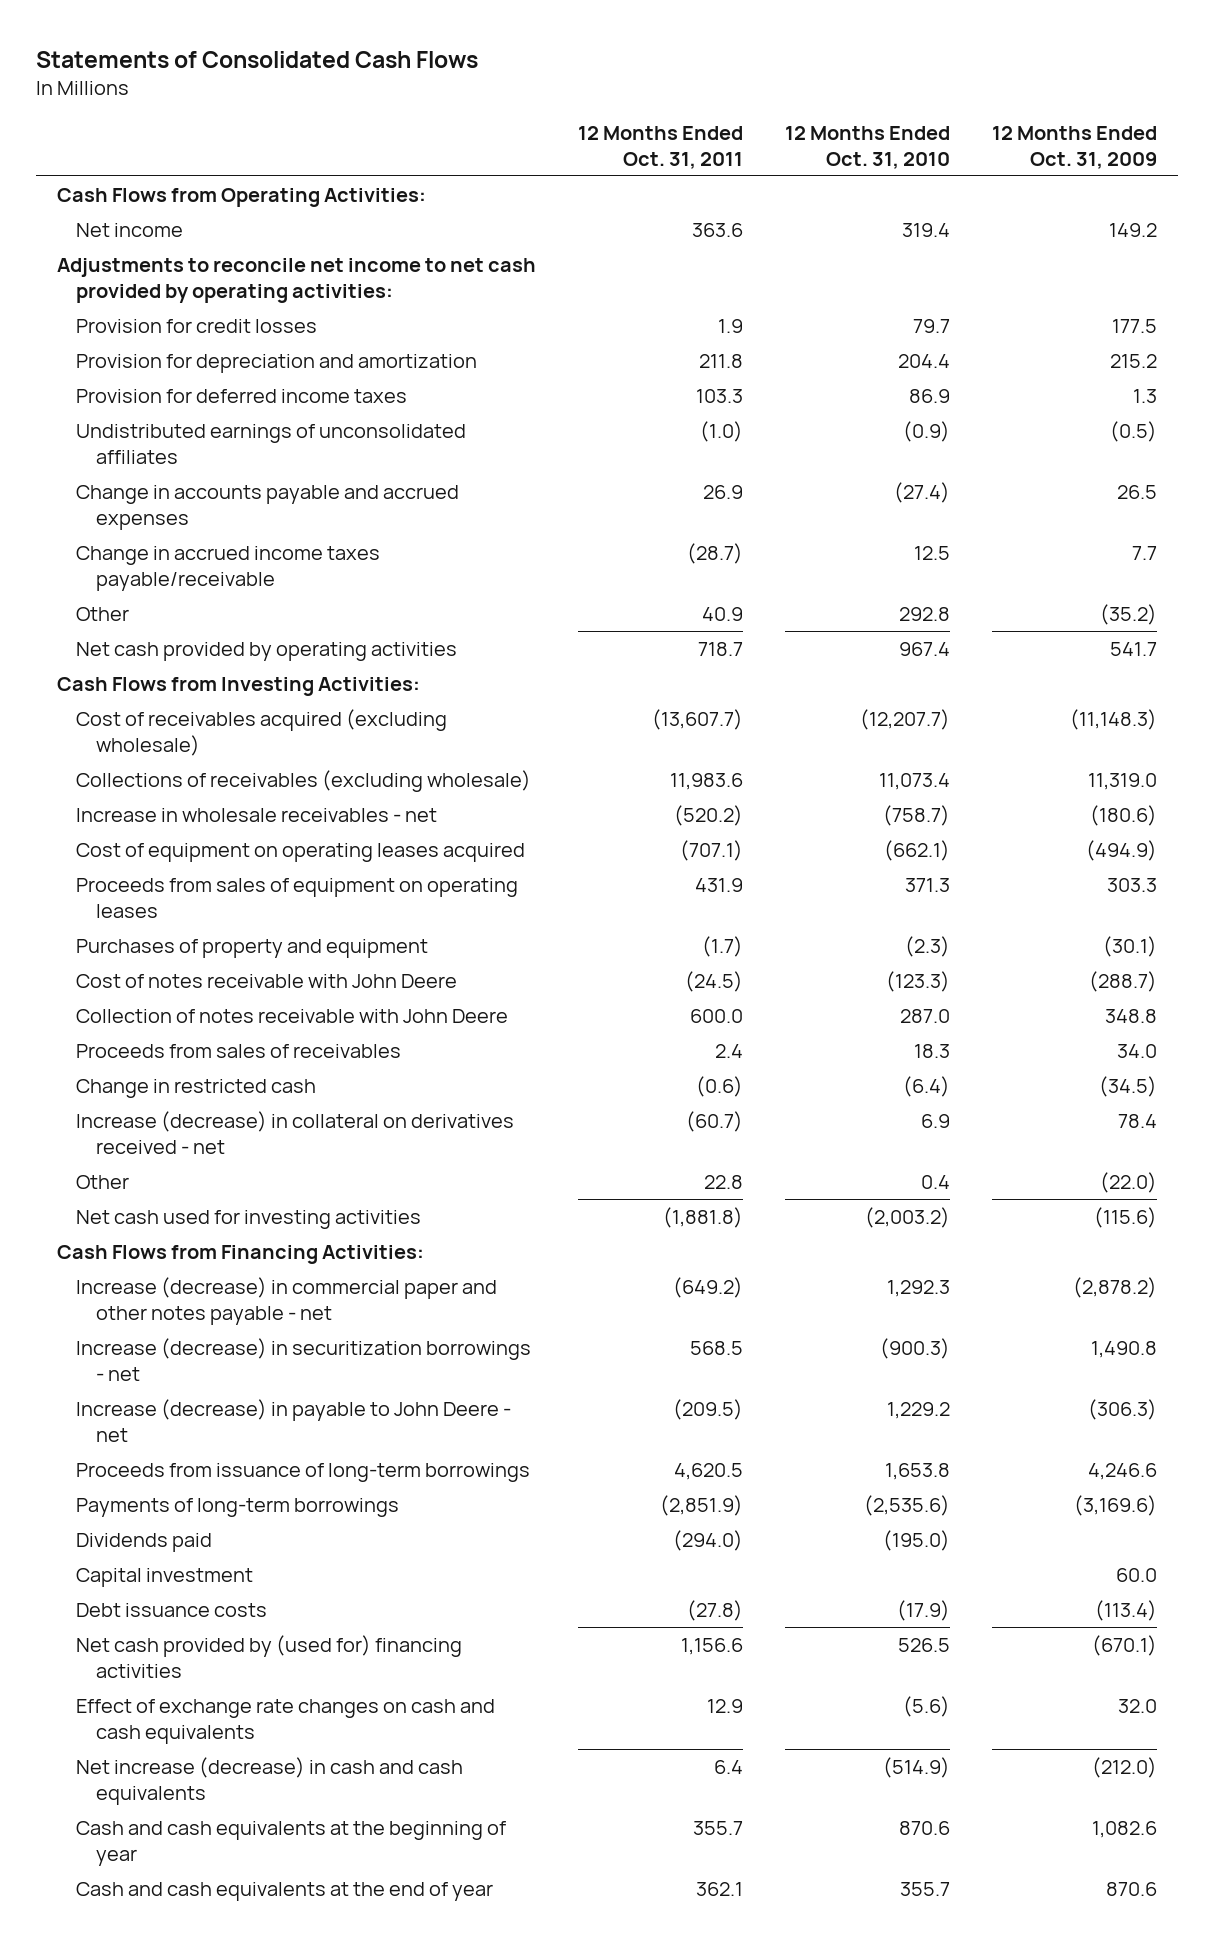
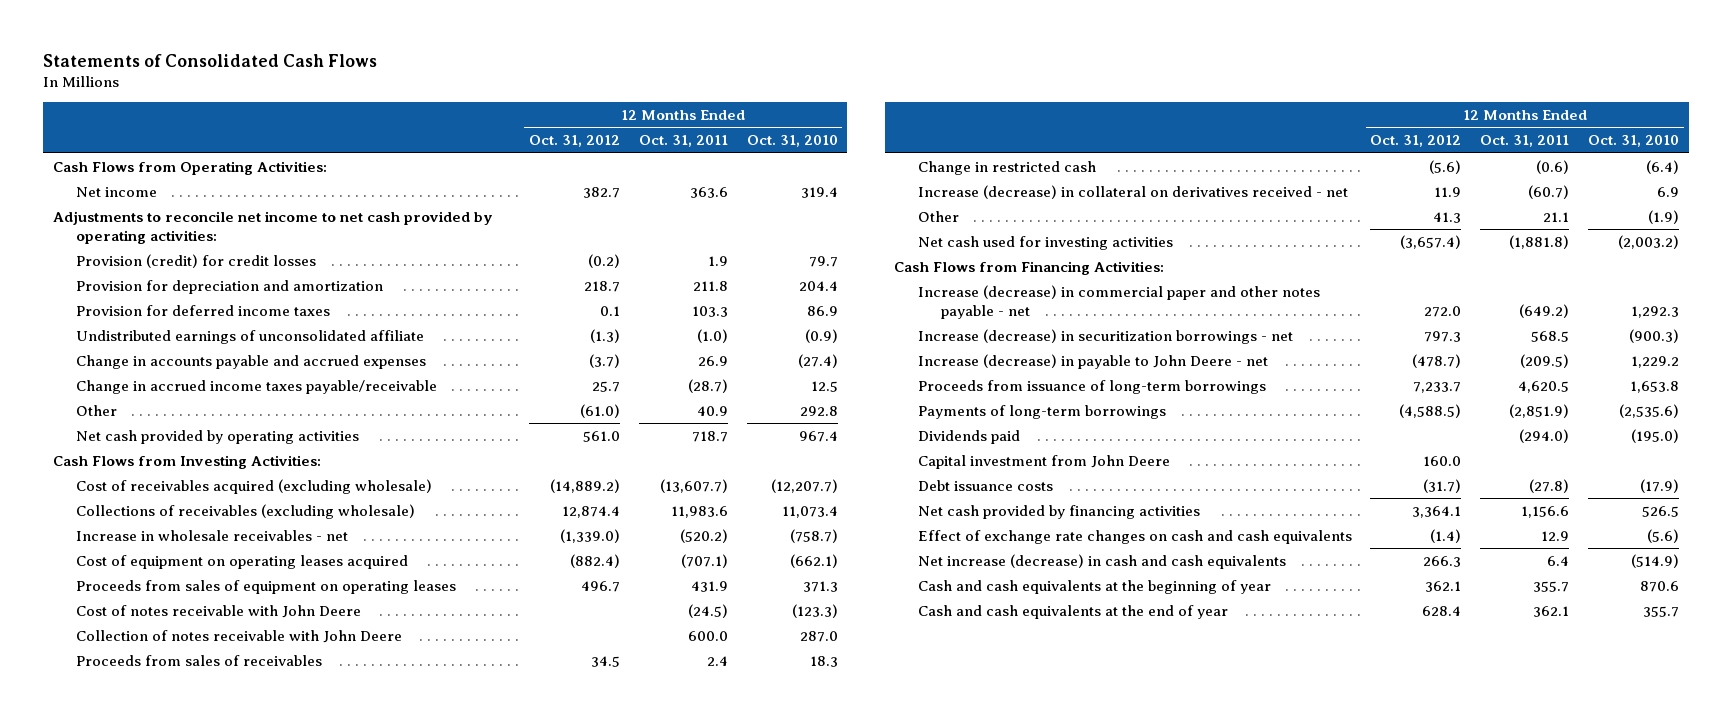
[991,125,1157,169] 12 Months Ended Oct. 31, 2009 -> none
none -> [528,135,620,148] Oct. 31, 2012
[76,318,318,333] Provision for credit losses -> [75,253,316,268] Provision (credit) for credit losses
[76,423,467,464] Undistributed earnings of unconsolidated affiliates -> [75,329,424,344] Undistributed earnings of unconsolidated affiliate
[76,938,429,958] Purchases of property and equipment -> none
[703,1174,743,1189] 22.8 -> [1543,211,1570,222] 21.1
[920,1174,950,1189] 0.4 -> [1648,209,1680,224] (1.9)
[76,1567,254,1587] Capital investment -> [917,454,1170,469] Capital investment from John Deere
[76,1634,463,1678] Net cash provided by (used for) financing activities -> [917,504,1200,519] Net cash provided by financing activities

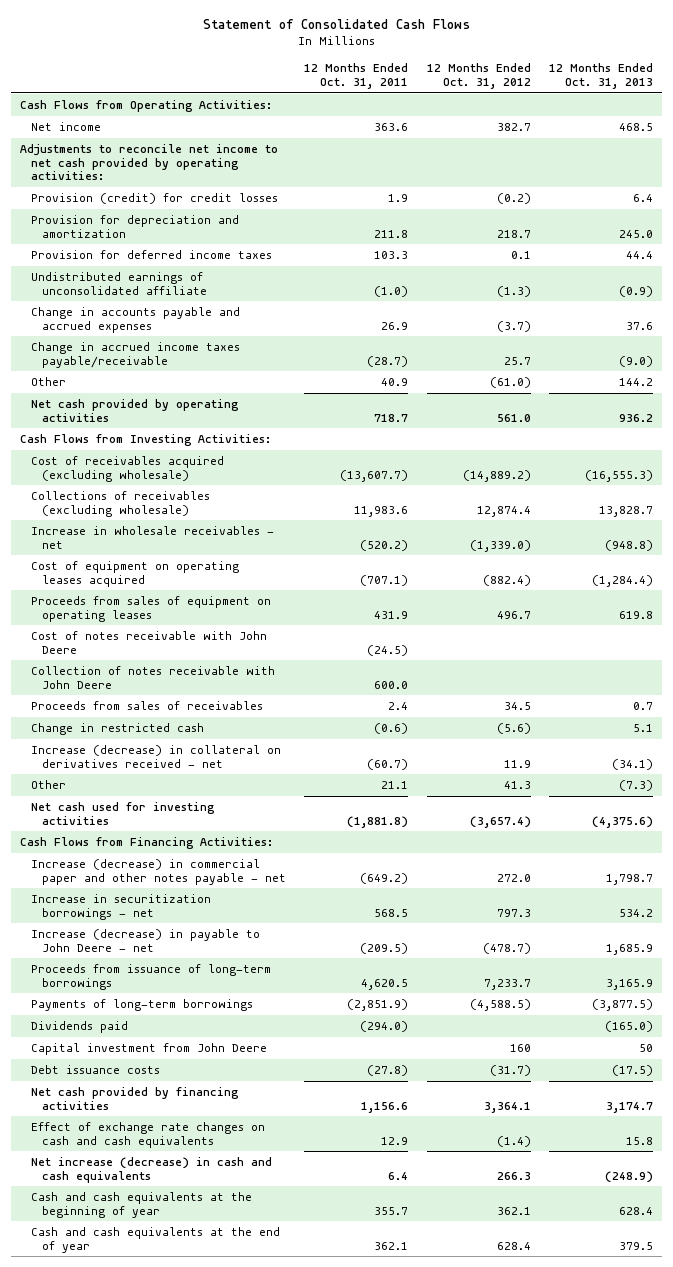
[43,53,378,67] Statements of Consolidated Cash Flows -> [202,19,470,30] Statement of Consolidated Cash Flows
[746,135,838,148] Oct. 31, 2010 -> none
none -> [548,63,653,89] 12 Months Ended Oct. 31, 2013
[917,328,1293,344] Increase (decrease) in securitization borrowings - net -> [31,893,212,920] Increase in securitization borrowings - net
[1423,455,1462,466] 160.0 -> [509,1043,531,1052] 160

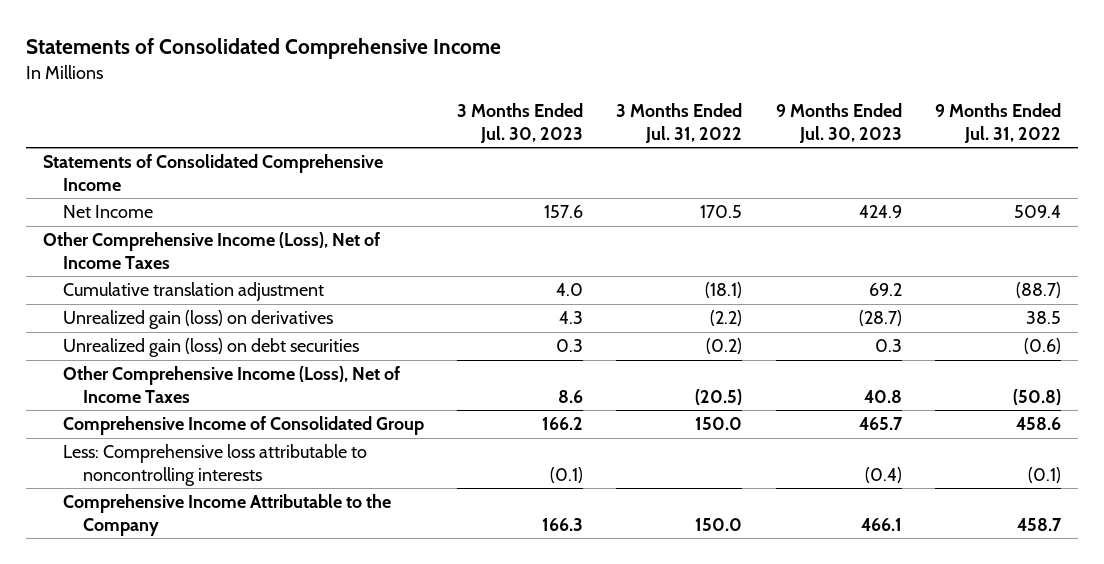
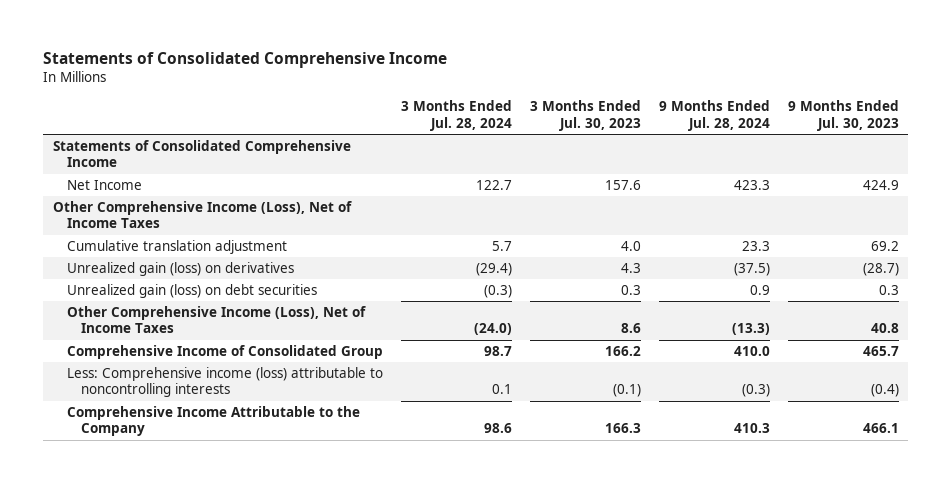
[616,103,743,143] 3 Months Ended Jul. 31, 2022 -> none
[935,103,1062,143] 9 Months Ended Jul. 31, 2022 -> none
none -> [400,100,512,131] 3 Months Ended Jul. 28, 2024
none -> [659,100,771,131] 9 Months Ended Jul. 28, 2024
[62,444,367,486] Less: Comprehensive loss attributable to noncontrolling interests -> [66,366,383,398] Less: Comprehensive income (loss) attributable to noncontrolling interests

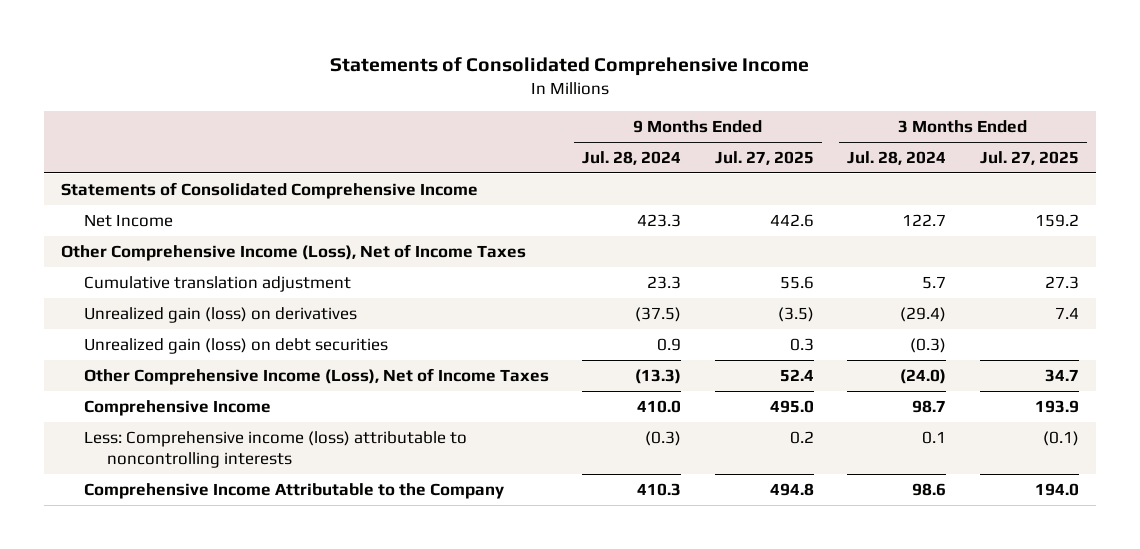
[529,100,641,131] 3 Months Ended Jul. 30, 2023 -> none
[788,100,900,131] 9 Months Ended Jul. 30, 2023 -> none
none -> [714,151,814,166] Jul. 27, 2025
none -> [979,151,1079,166] Jul. 27, 2025
[66,344,383,359] Comprehensive Income of Consolidated Group -> [83,399,271,416] Comprehensive Income

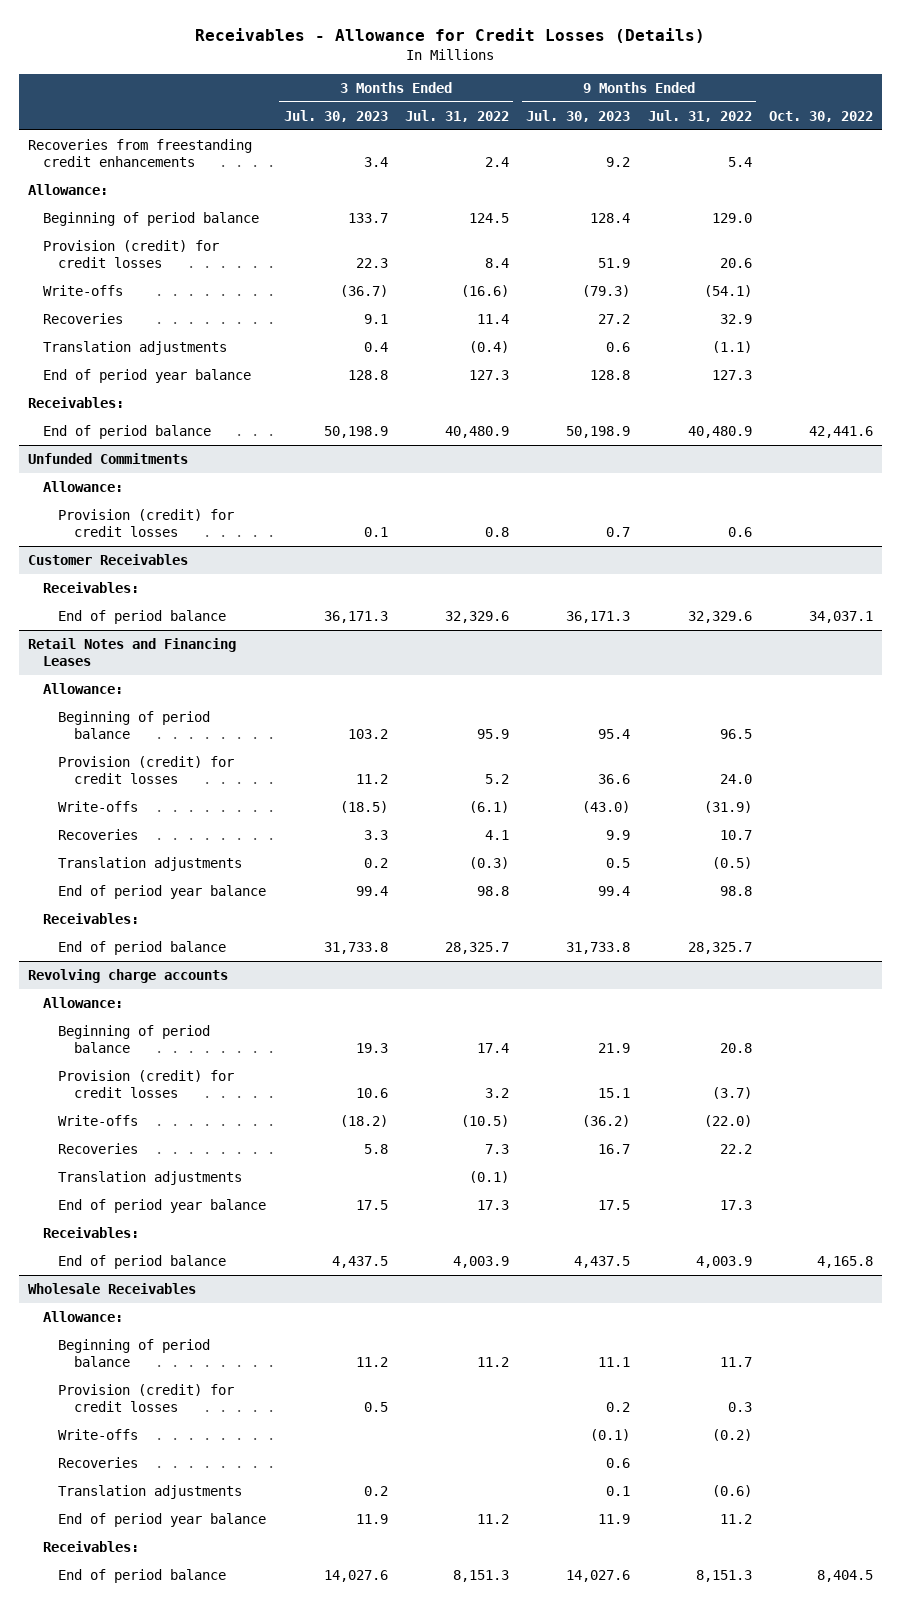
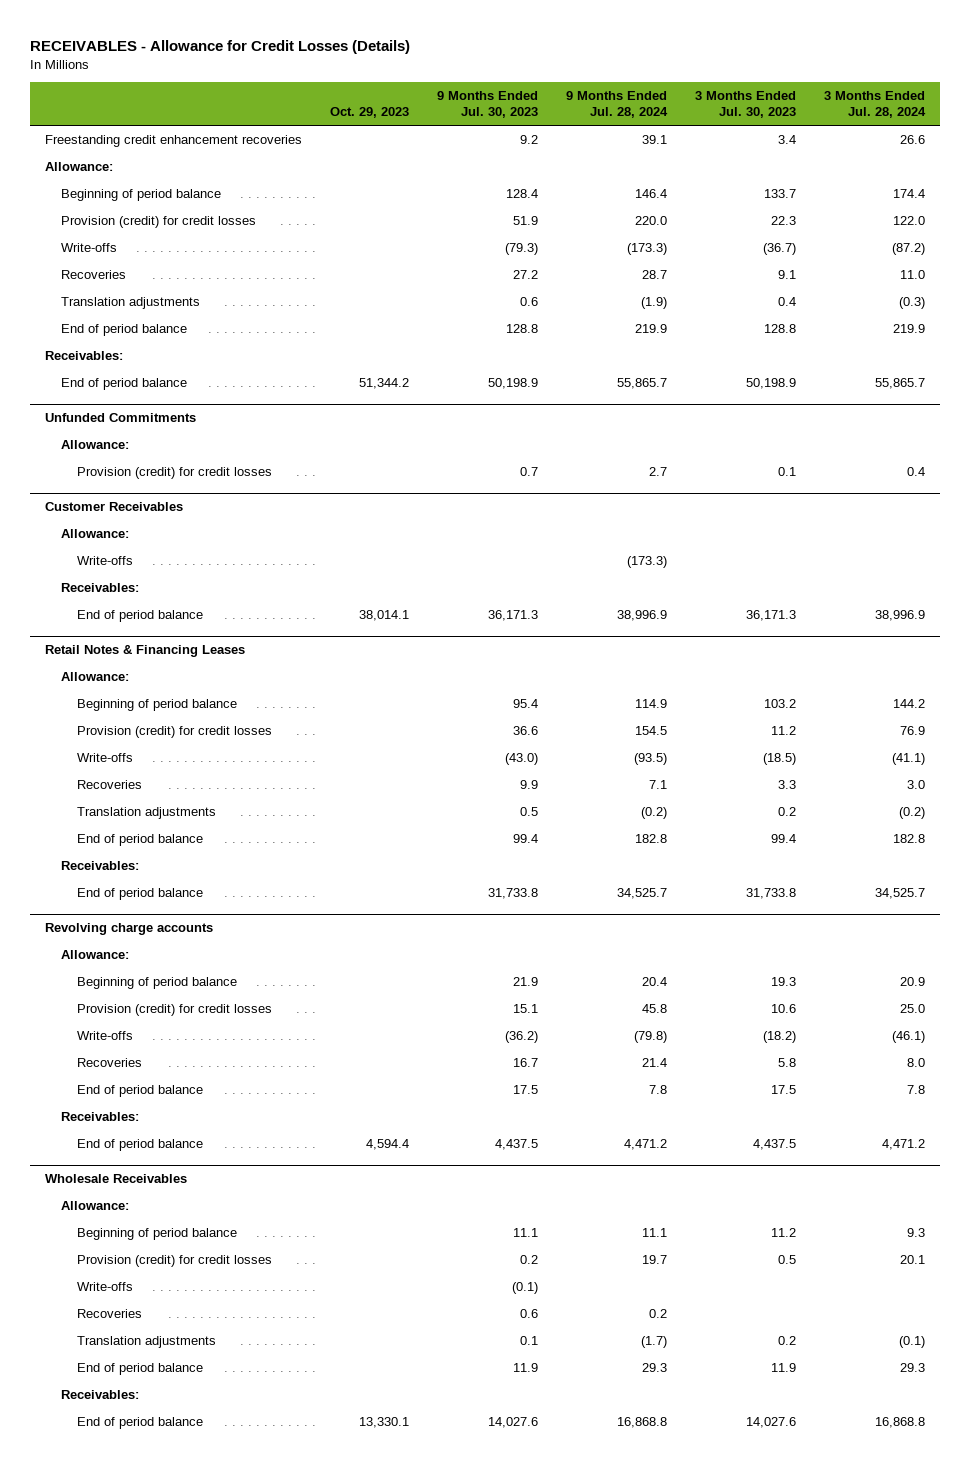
[195,27,706,43] Receivables - Allowance for Credit Losses (Details) -> [30,39,411,54] RECEIVABLES - Allowance for Credit Losses (Details)
[405,109,510,122] Jul. 31, 2022 -> none
[647,109,752,122] Jul. 31, 2022 -> none
[769,110,874,122] Oct. 30, 2022 -> none
none -> [329,107,409,119] Oct. 29, 2023
none -> [566,90,669,119] 9 Months Ended Jul. 28, 2024
none -> [824,90,927,119] 3 Months Ended Jul. 28, 2024
[27,139,252,168] Recoveries from freestanding credit enhancements -> [44,134,302,147] Freestanding credit enhancement recoveries
[42,369,251,384] End of period year balance -> [60,323,187,336] End of period balance
none -> [60,528,129,538] Allowance:
none -> [76,555,133,565] Write-offs
[27,638,236,667] Retail Notes and Financing Leases -> [44,645,245,658] Retail Notes & Financing Leases
[58,885,267,900] End of period year balance -> [76,833,203,846] End of period balance
[58,1171,243,1186] Translation adjustments -> none
[58,1199,267,1214] End of period year balance -> [76,1084,203,1097] End of period balance
[58,1513,267,1528] End of period year balance -> [76,1362,203,1375] End of period balance

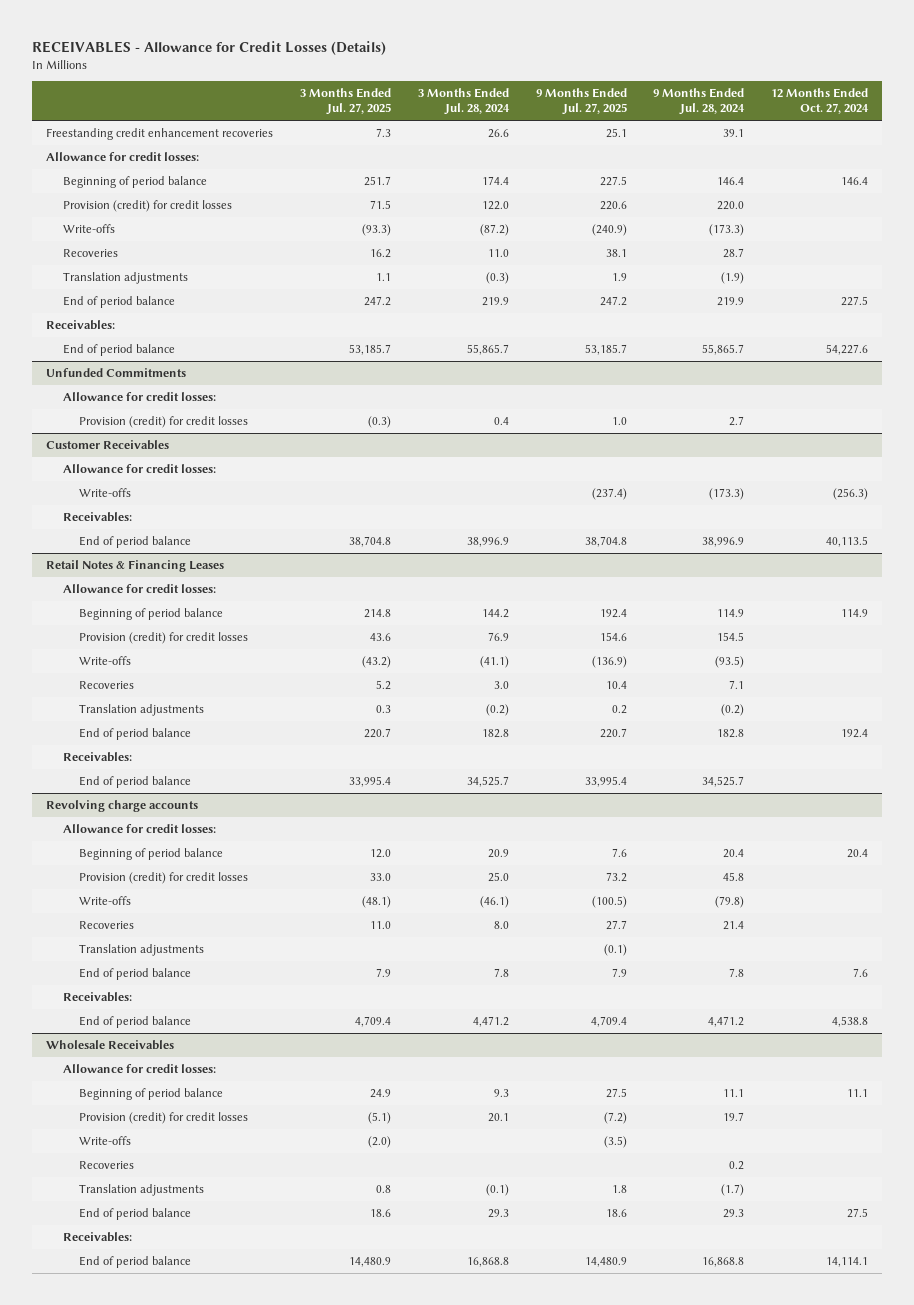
[329,107,409,119] Oct. 29, 2023 -> none
[436,90,538,119] 9 Months Ended Jul. 30, 2023 -> none
[695,90,797,119] 3 Months Ended Jul. 30, 2023 -> none
none -> [299,88,391,116] 3 Months Ended Jul. 27, 2025
none -> [535,88,627,116] 9 Months Ended Jul. 27, 2025
none -> [771,88,870,115] 12 Months Ended Oct. 27, 2024
[44,161,113,171] Allowance: -> [45,152,199,162] Allowance for credit losses:
[60,439,129,449] Allowance: -> [62,392,216,402] Allowance for credit losses:
[60,528,129,538] Allowance: -> [62,464,216,474] Allowance for credit losses:
[60,671,129,681] Allowance: -> [62,584,216,594] Allowance for credit losses:
[60,949,129,959] Allowance: -> [62,824,216,834] Allowance for credit losses:
none -> [79,944,205,957] Translation adjustments
[60,1200,129,1210] Allowance: -> [62,1064,216,1074] Allowance for credit losses:

